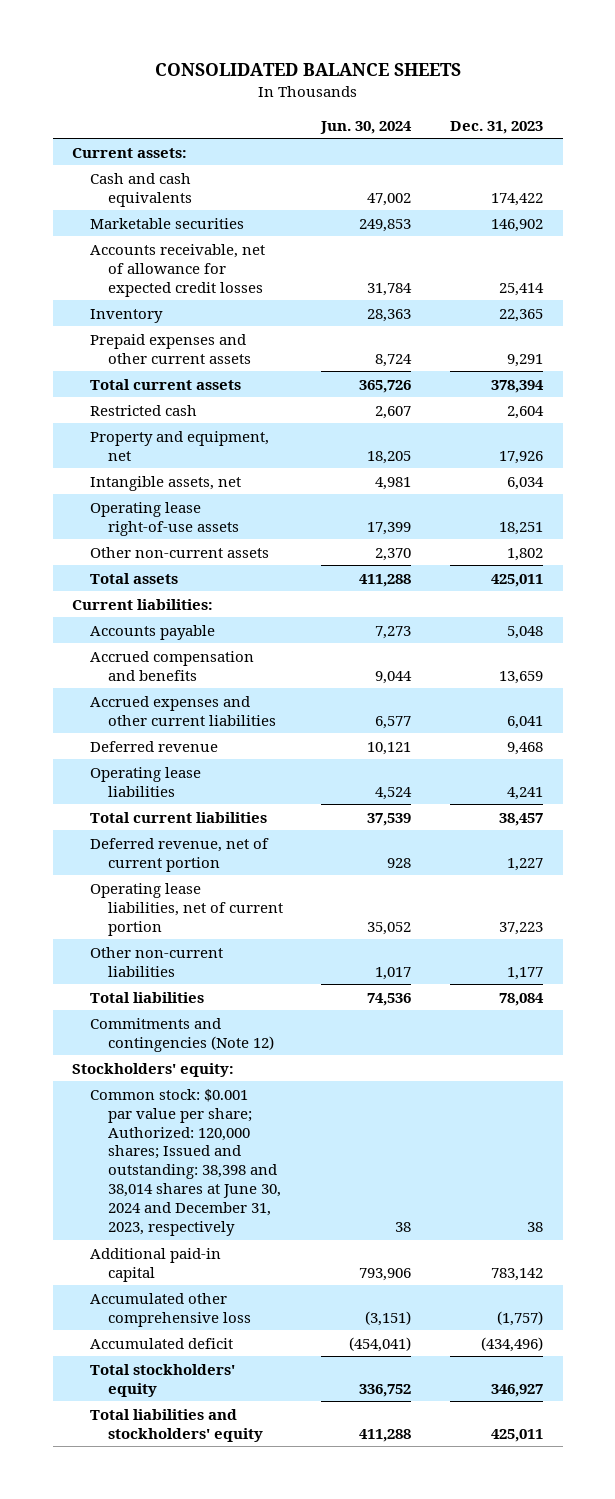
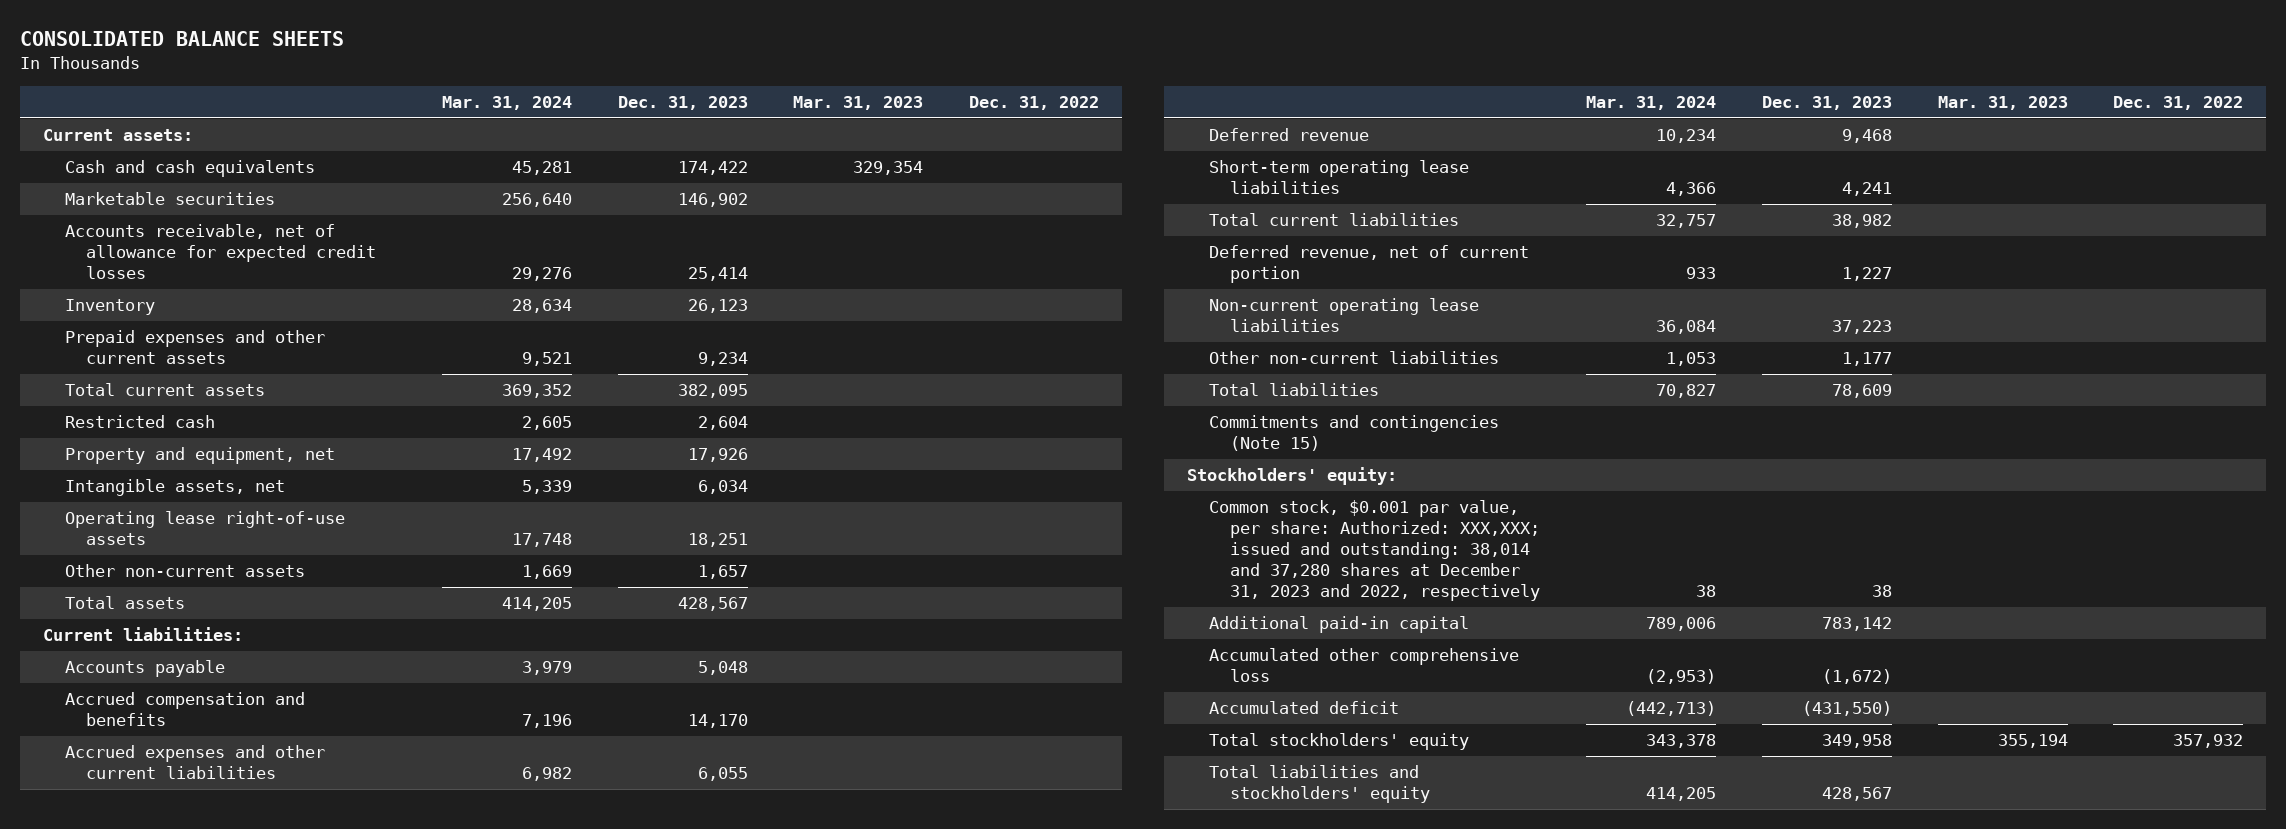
[320,120,413,134] Jun. 30, 2024 -> none
none -> [441,96,572,111] Mar. 31, 2024
none -> [793,96,924,111] Mar. 31, 2023
none -> [969,96,1100,111] Dec. 31, 2022
[499,308,544,322] 22,365 -> [687,299,748,314] 26,123
[507,353,544,367] 9,291 -> [697,352,748,367] 9,234
[491,379,545,393] 378,394 -> [677,384,748,399] 382,095
[507,547,544,561] 1,802 -> [697,565,748,580] 1,657
[491,573,544,587] 425,011 -> [677,597,748,612] 428,567
[499,670,544,684] 13,659 -> [687,714,748,729] 14,170
[507,715,544,729] 6,041 -> [697,767,748,782] 6,055
[89,766,201,797] Operating lease liabilities -> [1208,160,1469,195] Short-term operating lease liabilities
[499,812,544,826] 38,457 -> [1831,214,1892,229] 38,982
[89,882,283,936] Operating lease liabilities, net of current portion -> [1208,298,1479,333] Non-current operating lease liabilities
[499,992,545,1006] 78,084 -> [1831,384,1892,399] 78,609
[89,1017,274,1052] Commitments and contingencies (Note 12) -> [1208,415,1499,452] Commitments and contingencies (Note 15)
[89,1088,281,1237] Common stock: $0.001 par value per share; Authorized: 120,000 shares; Issued and outstanding: 38,398 and 38,014 shares at June 30, 2024 and December 31, 2023, respectively -> [1208,500,1541,601] Common stock, $0.001 par value, per share: Authorized: XXX,XXX; issued and outstanding: 38,014 and 37,280 shares at December 31, 2023 and 2022, respectively
[497,1310,544,1326] (1,757) -> [1821,669,1892,685] (1,672)
[481,1336,544,1352] (434,496) -> [1801,701,1892,717] (431,550)
[491,1383,544,1397] 346,927 -> [1821,734,1892,749] 349,958
[491,1428,544,1442] 425,011 -> [1821,787,1892,802] 428,567

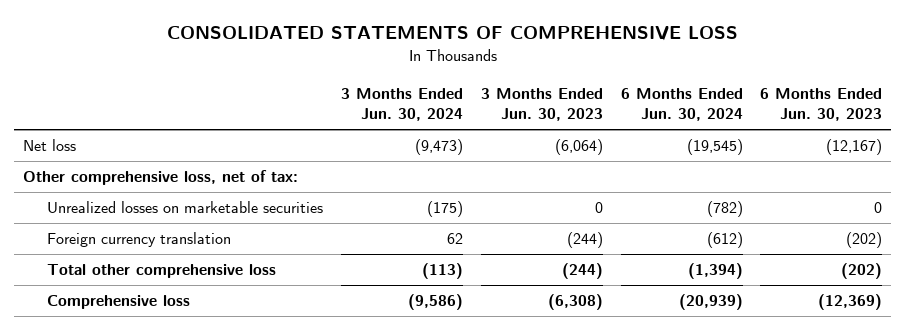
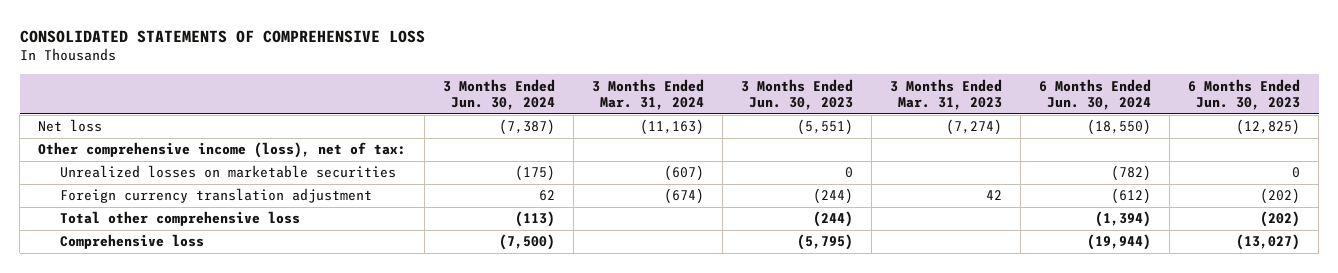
none -> [592,78,705,111] 3 Months Ended Mar. 31, 2024
none -> [890,78,1003,111] 3 Months Ended Mar. 31, 2023
[414,139,463,156] (9,473) -> [499,119,556,136] (7,387)
[554,139,603,156] (6,064) -> [797,119,854,136] (5,551)
[686,139,743,156] (19,545) -> [1087,119,1152,136] (18,550)
[826,139,883,156] (12,167) -> [1236,119,1301,136] (12,825)
[23,170,299,186] Other comprehensive loss, net of tax: -> [38,142,407,159] Other comprehensive income (loss), net of tax:
[47,232,232,248] Foreign currency translation -> [60,188,373,204] Foreign currency translation adjustment
[407,294,463,311] (9,586) -> [499,234,556,251] (7,500)
[547,294,603,311] (6,308) -> [797,234,854,251] (5,795)
[678,294,743,311] (20,939) -> [1087,234,1152,251] (19,944)
[818,294,883,311] (12,369) -> [1236,234,1301,251] (13,027)

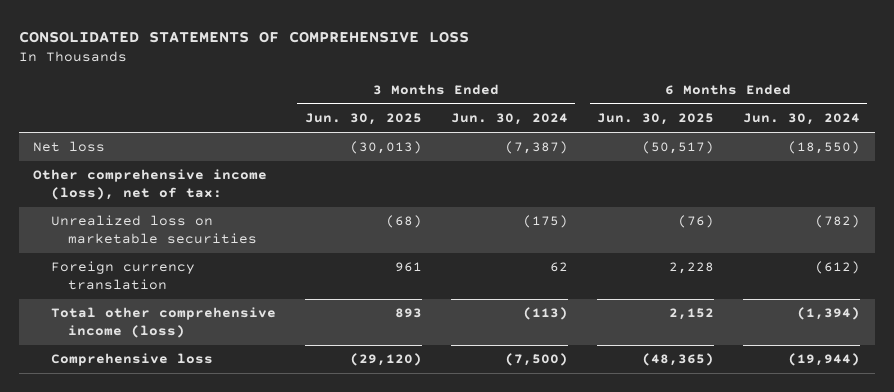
[592,78,705,111] 3 Months Ended Mar. 31, 2024 -> none
[741,78,854,111] 3 Months Ended Jun. 30, 2023 -> none
[890,78,1003,111] 3 Months Ended Mar. 31, 2023 -> none
[1188,78,1301,111] 6 Months Ended Jun. 30, 2023 -> none
none -> [304,113,422,126] Jun. 30, 2025
none -> [596,113,714,126] Jun. 30, 2025
[60,165,397,179] Unrealized losses on marketable securities -> [50,215,257,245] Unrealized loss on marketable securities
[60,188,373,204] Foreign currency translation adjustment -> [50,261,195,291] Foreign currency translation
[60,211,301,227] Total other comprehensive loss -> [50,307,276,339] Total other comprehensive income (loss)

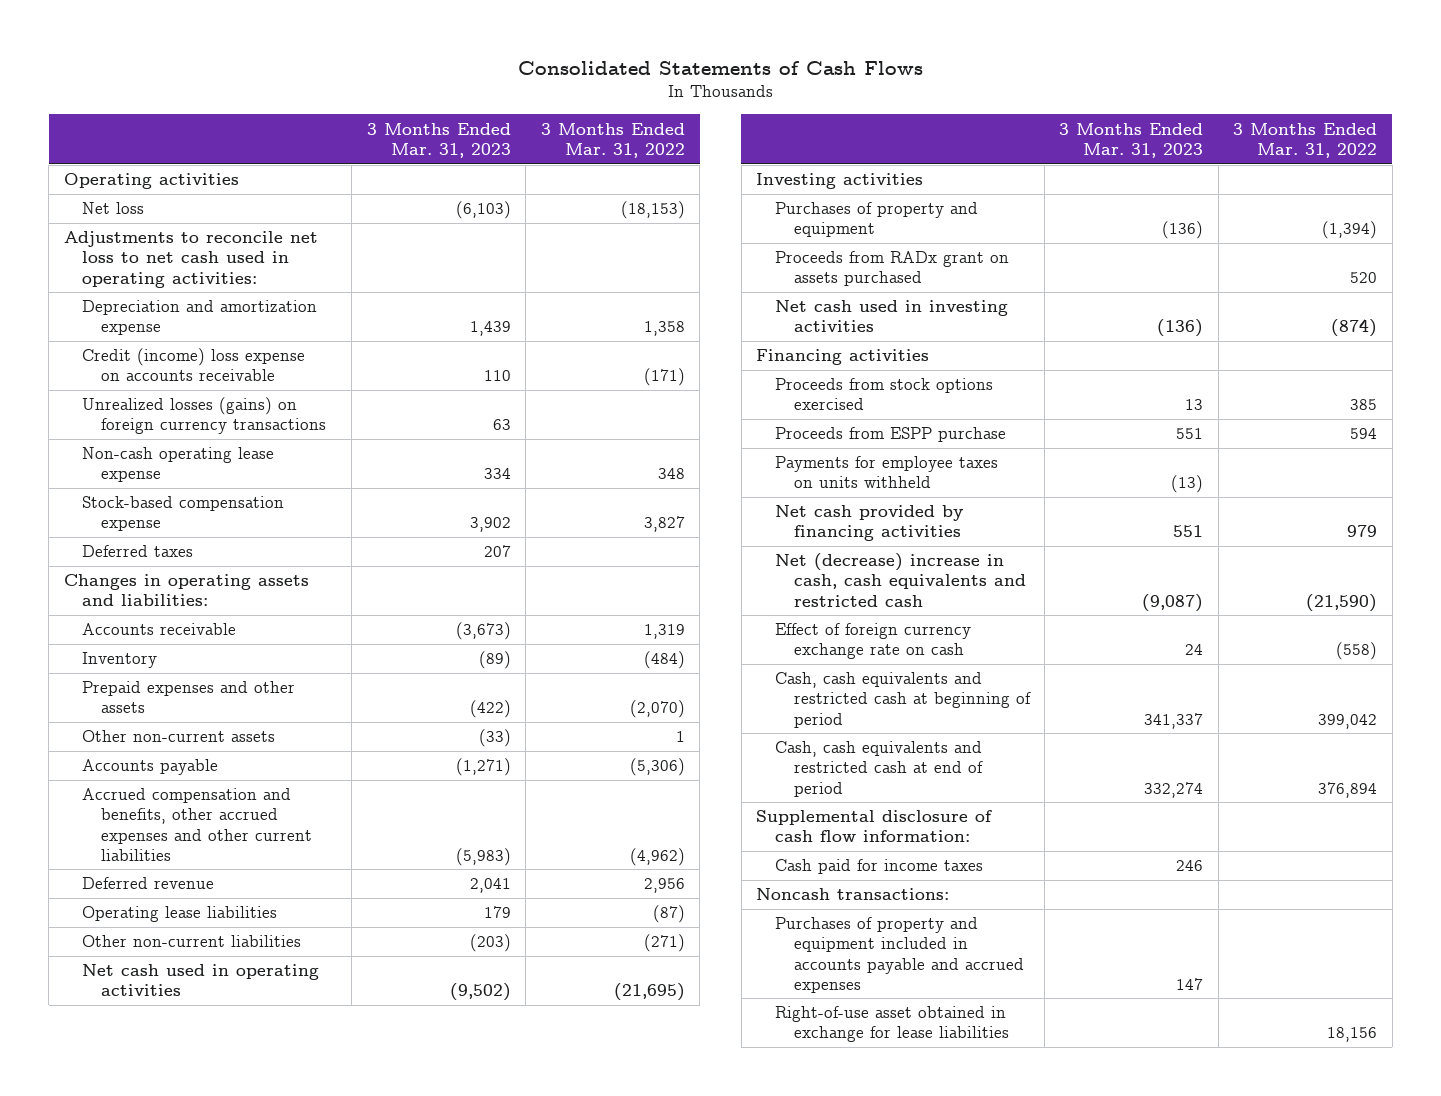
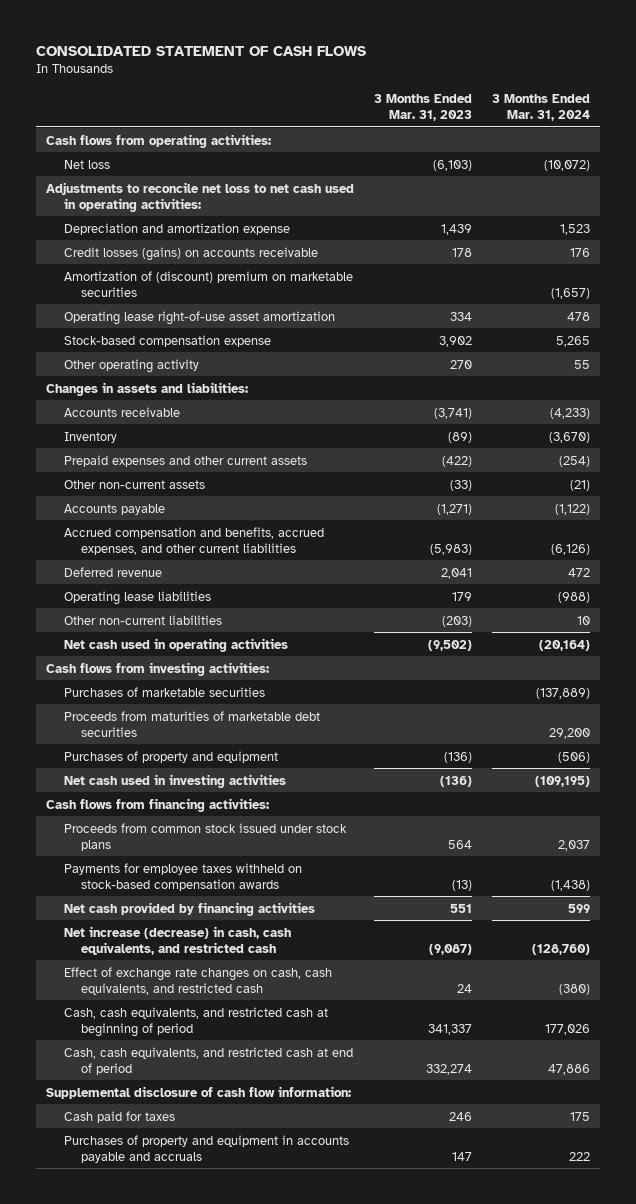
[517,60,923,75] Consolidated Statements of Cash Flows -> [36,46,367,57] CONSOLIDATED STATEMENT OF CASH FLOWS
[540,122,685,158] 3 Months Ended Mar. 31, 2022 -> none
none -> [492,93,591,121] 3 Months Ended Mar. 31, 2024
[63,173,239,190] Operating activities -> [46,133,272,148] Cash flows from operating activities:
[82,397,326,435] Unrealized losses (gains) on foreign currency transactions -> none
[82,348,306,382] Credit (income) loss expense on accounts receivable -> [63,246,318,261] Credit losses (gains) on accounts receivable
[483,370,511,382] 110 -> [452,247,473,257] 178
none -> [63,270,353,297] Amortization of (discount) premium on marketable securities
[82,447,275,483] Non-cash operating lease expense -> [63,310,335,325] Operating lease right-of-use asset amortization
[82,545,194,558] Deferred taxes -> none
none -> [63,358,199,373] Other operating activity
[63,574,309,607] Changes in operating assets and liabilities: -> [46,381,249,396] Changes in assets and liabilities:
[455,622,511,641] (3,673) -> [434,407,473,419] (3,741)
[82,681,296,714] Prepaid expenses and other assets -> [63,454,307,467] Prepaid expenses and other current assets
[82,788,312,861] Accrued compensation and benefits, other accrued expenses and other current liabilities -> [63,526,324,555] Accrued compensation and benefits, accrued expenses, and other current liabilities
[756,173,924,190] Investing activities -> [46,661,270,676] Cash flows from investing activities:
none -> [63,686,265,697] Purchases of marketable securities
none -> [63,710,320,737] Proceeds from maturities of marketable debt securities
[775,251,1010,287] Proceeds from RADx grant on assets purchased -> none
[775,378,994,411] Proceeds from stock options exercised -> none
[756,349,930,366] Financing activities -> [46,797,270,812] Cash flows from financing activities:
[775,427,1007,443] Proceeds from ESPP purchase -> [63,822,347,851] Proceeds from common stock issued under stock plans
[1176,428,1204,440] 551 -> [448,839,473,849] 564
[775,456,999,489] Payments for employee taxes on units withheld -> [63,862,302,891] Payments for employee taxes withheld on stock-based compensation awards
[775,553,1026,607] Net (decrease) increase in cash, cash equivalents and restricted cash -> [63,925,291,955] Net increase (decrease) in cash, cash equivalents, and restricted cash
[775,623,972,660] Effect of foreign currency exchange rate on cash -> [63,966,332,995] Effect of exchange rate changes on cash, cash equivalents, and restricted cash
[775,672,1031,728] Cash, cash equivalents and restricted cash at beginning of period -> [63,1006,328,1037] Cash, cash equivalents, and restricted cash at beginning of period
[775,741,983,797] Cash, cash equivalents and restricted cash at end of period -> [63,1046,353,1075] Cash, cash equivalents, and restricted cash at end of period
[756,888,950,901] Noncash transactions: -> none
[775,1006,1009,1043] Right-of-use asset obtained in exchange for lease liabilities -> none
[775,859,984,875] Cash paid for income taxes -> [63,1110,175,1123] Cash paid for taxes
[775,917,1024,993] Purchases of property and equipment included in accounts payable and accrued expenses -> [63,1134,349,1163] Purchases of property and equipment in accounts payable and accruals

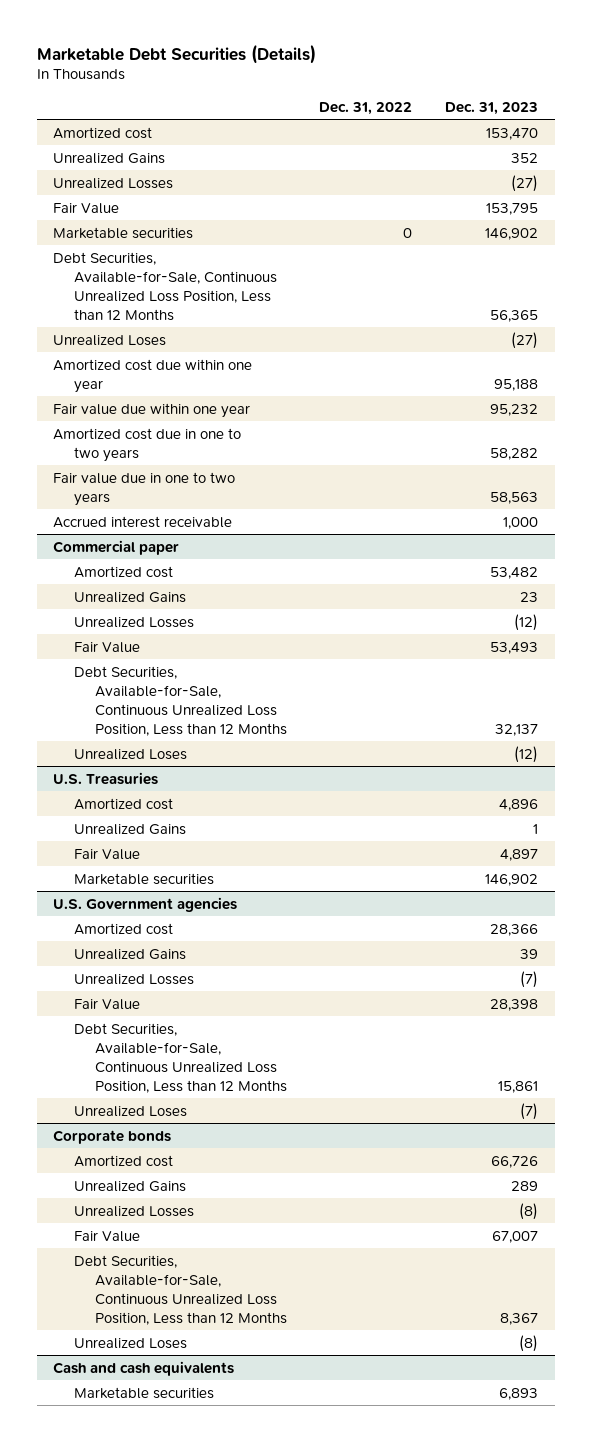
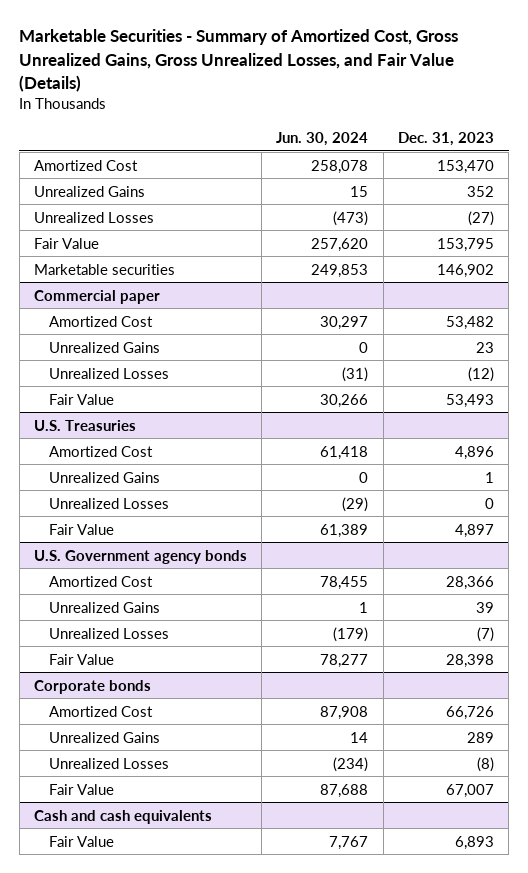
[36,43,316,64] Marketable Debt Securities (Details) -> [19,29,459,92] Marketable Securities - Summary of Amortized Cost, Gross Unrealized Gains, Gross Unrealized Losses, and Fair Value (Details)
[319,101,413,115] Dec. 31, 2022 -> none
none -> [276,131,369,146] Jun. 30, 2024
[52,126,152,139] Amortized cost -> [33,159,138,171] Amortized Cost
[52,251,277,321] Debt Securities, Available-for-Sale, Continuous Unrealized Loss Position, Less than 12 Months -> none
[52,334,166,346] Unrealized Loses -> none
[52,358,252,393] Amortized cost due within one year -> none
[52,402,250,418] Fair value due within one year -> none
[52,427,241,462] Amortized cost due in one to two years -> none
[52,471,235,506] Fair value due in one to two years -> none
[52,515,232,528] Accrued interest receivable -> none
[73,565,173,578] Amortized cost -> [49,315,154,327] Amortized Cost
[73,665,287,736] Debt Securities, Available-for-Sale, Continuous Unrealized Loss Position, Less than 12 Months -> none
[73,748,187,760] Unrealized Loses -> none
[73,797,173,810] Amortized cost -> [49,445,154,457] Amortized Cost
none -> [49,497,170,509] Unrealized Losses
[73,872,214,885] Marketable securities -> none
[52,896,237,912] U.S. Government agencies -> [33,549,247,564] U.S. Government agency bonds
[73,922,173,935] Amortized cost -> [49,575,154,587] Amortized Cost
[73,1022,287,1093] Debt Securities, Available-for-Sale, Continuous Unrealized Loss Position, Less than 12 Months -> none
[73,1105,187,1117] Unrealized Loses -> none
[73,1154,173,1167] Amortized cost -> [49,705,154,717] Amortized Cost
[73,1254,287,1325] Debt Securities, Available-for-Sale, Continuous Unrealized Loss Position, Less than 12 Months -> none
[73,1337,187,1349] Unrealized Loses -> none
[73,1386,214,1399] Marketable securities -> [49,835,115,847] Fair Value

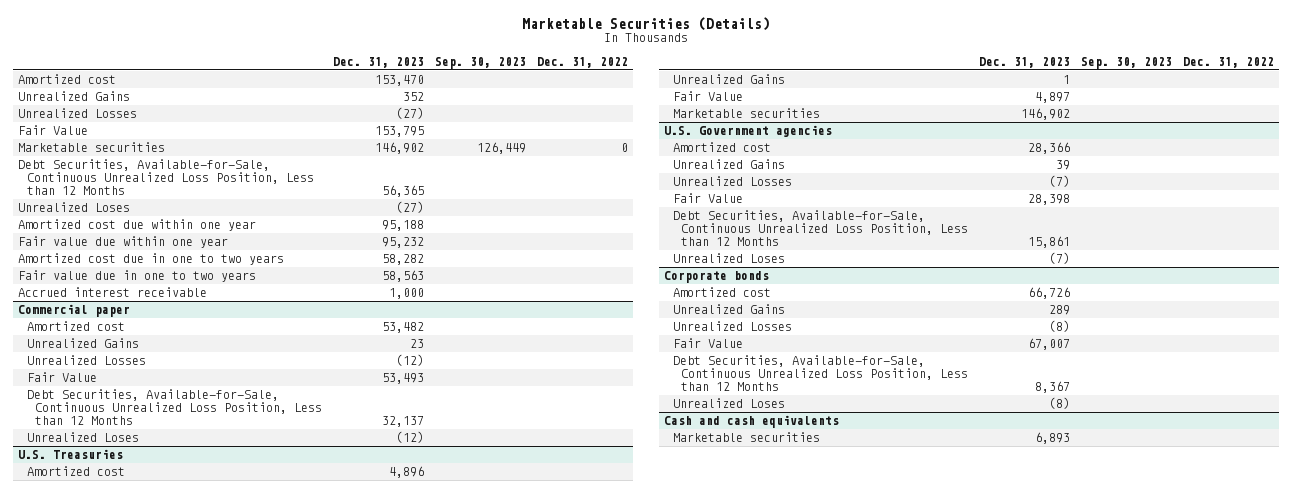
[19,29,459,92] Marketable Securities - Summary of Amortized Cost, Gross Unrealized Gains, Gross Unrealized Losses, and Fair Value (Details) -> [522,16,771,31] Marketable Securities (Details)
[276,131,369,146] Jun. 30, 2024 -> none
none -> [435,56,527,69] Sep. 30, 2023
none -> [536,56,628,68] Dec. 31, 2022
[33,159,138,171] Amortized Cost -> [18,74,117,85] Amortized cost
none -> [18,159,314,196] Debt Securities, Available-for-Sale, Continuous Unrealized Loss Position, Less than 12 Months
none -> [18,202,131,213] Unrealized Loses
none -> [18,219,257,232] Amortized cost due within one year
none -> [18,236,229,249] Fair value due within one year
none -> [18,253,285,266] Amortized cost due in one to two years
none -> [18,270,257,283] Fair value due in one to two years
none -> [18,287,208,298] Accrued interest receivable
[49,315,154,327] Amortized Cost -> [26,321,125,332] Amortized cost
none -> [26,389,323,426] Debt Securities, Available-for-Sale, Continuous Unrealized Loss Position, Less than 12 Months
none -> [26,432,139,443] Unrealized Loses
[49,445,154,457] Amortized Cost -> [26,466,125,477] Amortized cost
[49,497,170,509] Unrealized Losses -> none
none -> [672,108,820,119] Marketable securities
[33,549,247,564] U.S. Government agency bonds -> [664,125,833,138] U.S. Government agencies
[49,575,154,587] Amortized Cost -> [672,142,771,153] Amortized cost
none -> [672,210,969,247] Debt Securities, Available-for-Sale, Continuous Unrealized Loss Position, Less than 12 Months
none -> [672,253,785,264] Unrealized Loses
[49,705,154,717] Amortized Cost -> [672,287,771,298] Amortized cost
none -> [672,355,969,392] Debt Securities, Available-for-Sale, Continuous Unrealized Loss Position, Less than 12 Months
none -> [672,398,785,409] Unrealized Loses
[49,835,115,847] Fair Value -> [672,432,820,443] Marketable securities

